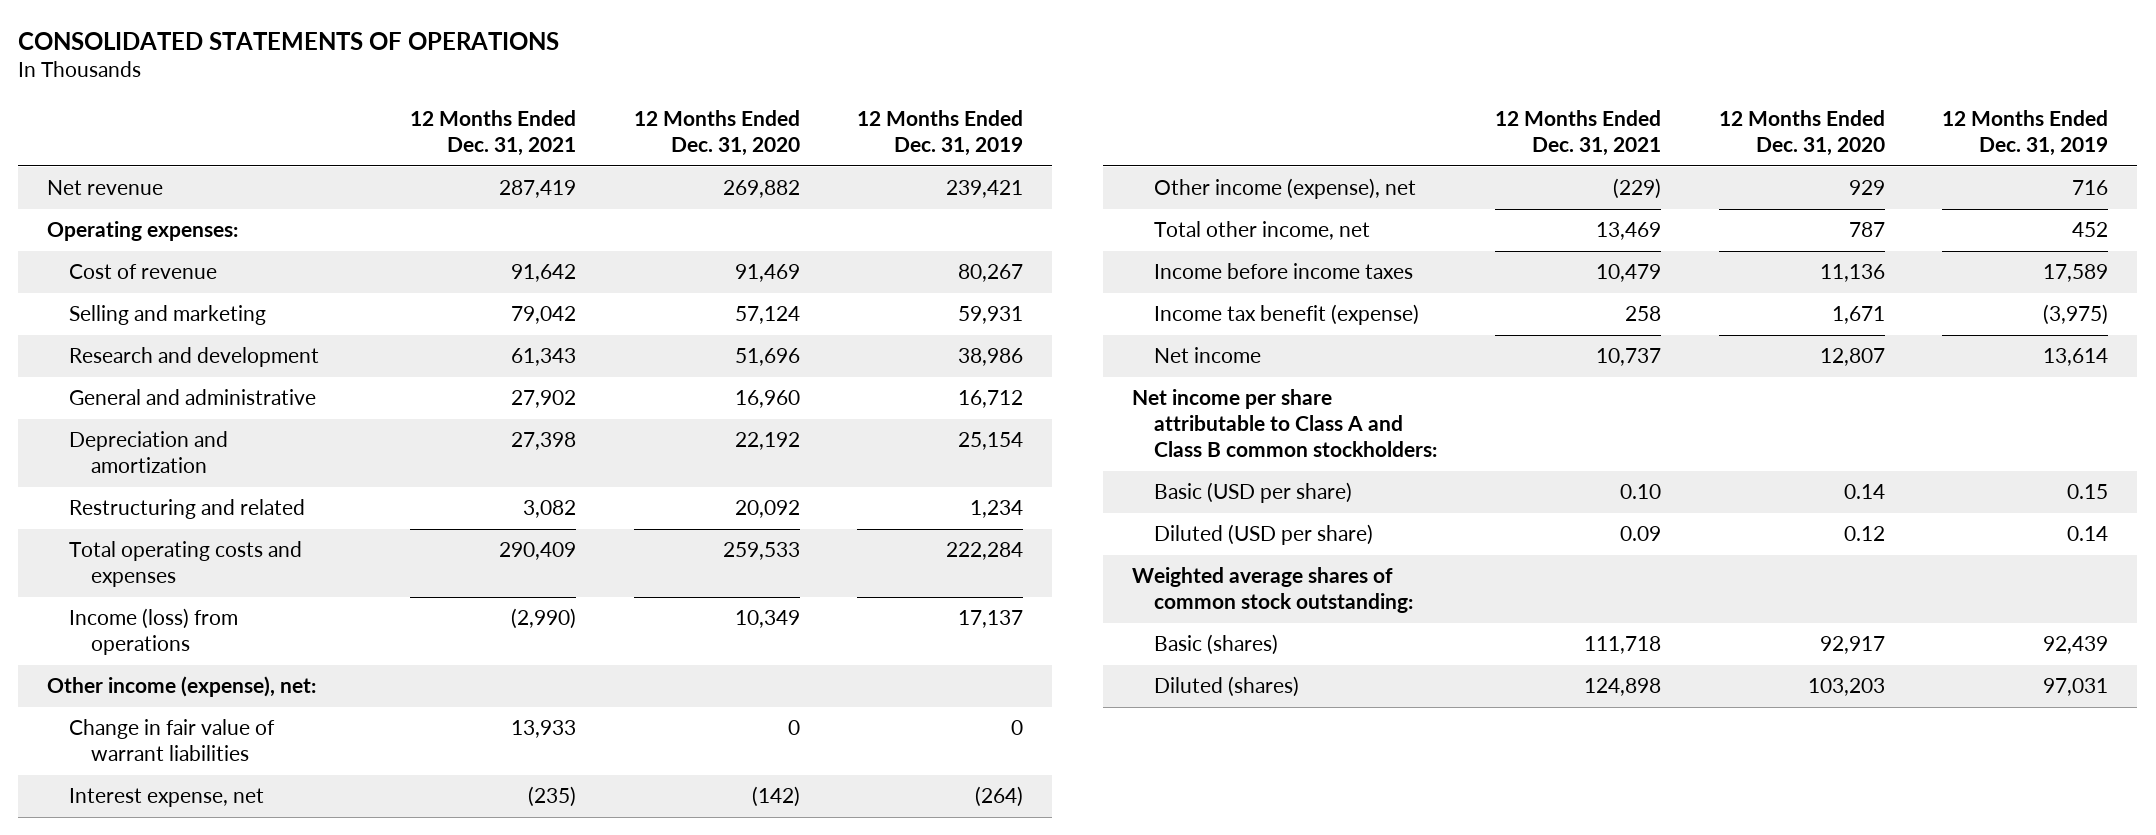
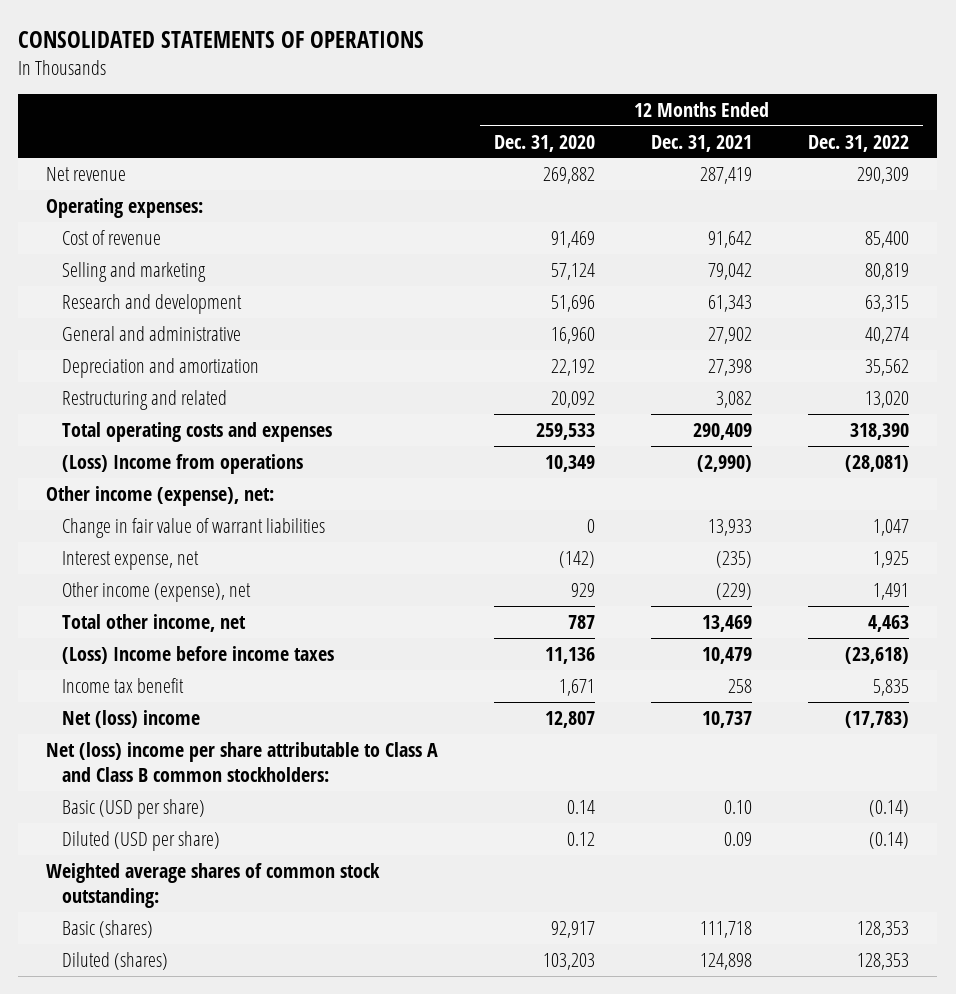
[857,110,1024,156] 12 Months Ended Dec. 31, 2019 -> none
none -> [808,134,910,152] Dec. 31, 2022
[68,608,238,656] Income (loss) from operations -> [61,453,303,474] (Loss) Income from operations
[1153,263,1413,280] Income before income taxes -> [61,645,334,664] (Loss) Income before income taxes
[1153,304,1419,326] Income tax benefit (expense) -> [61,677,184,693] Income tax benefit
[1153,347,1261,364] Net income -> [61,709,200,728] Net (loss) income
[1132,389,1437,457] Net income per share attributable to Class A and Class B common stockholders: -> [46,741,439,782] Net (loss) income per share attributable to Class A and Class B common stockholders:

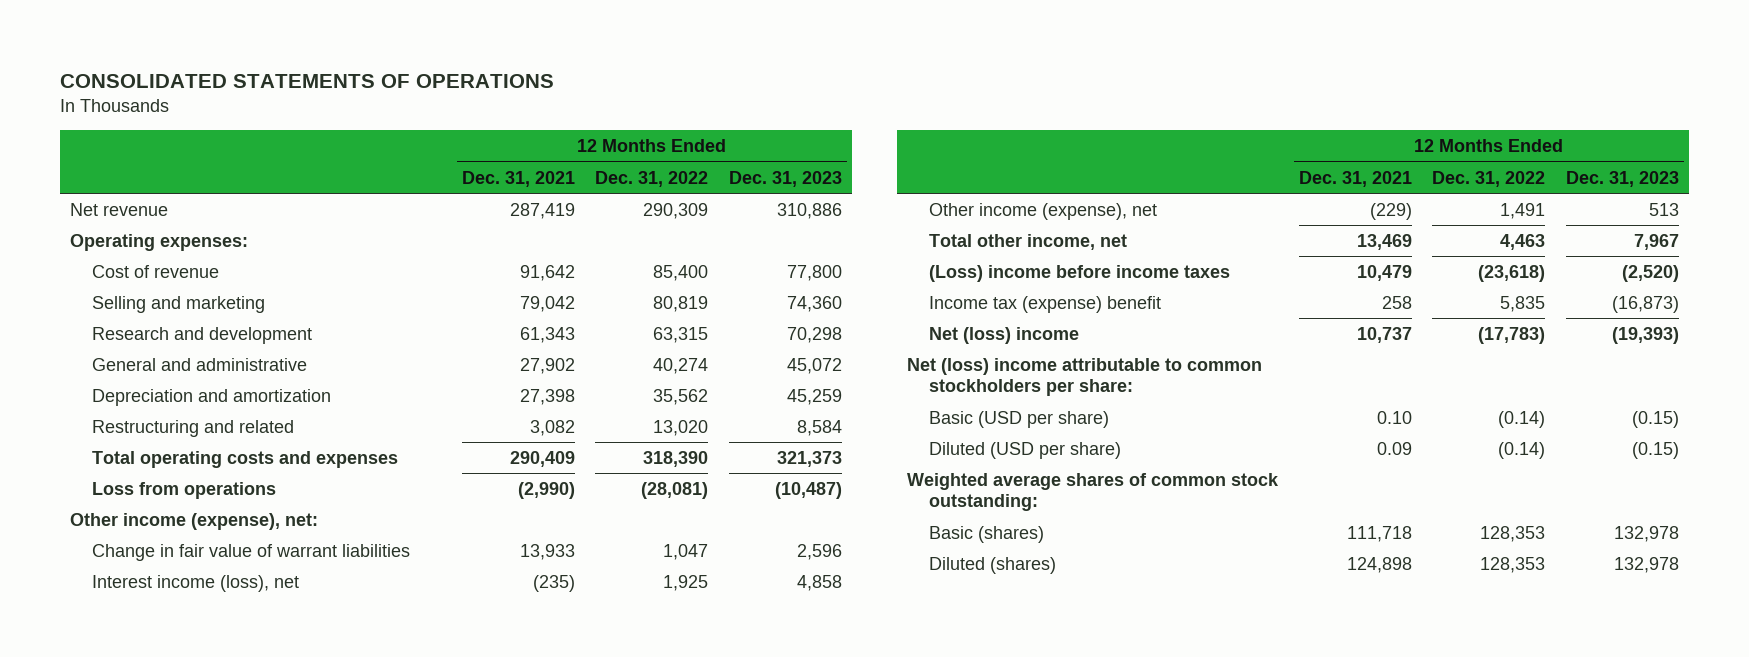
[494,134,596,152] Dec. 31, 2020 -> none
none -> [728,170,842,187] Dec. 31, 2023
[61,453,303,474] (Loss) Income from operations -> [91,481,276,499] Loss from operations
[61,550,199,570] Interest expense, net -> [91,574,299,592] Interest income (loss), net
[61,645,334,664] (Loss) Income before income taxes -> [928,264,1230,282] (Loss) income before income taxes
[61,677,184,693] Income tax benefit -> [928,295,1161,313] Income tax (expense) benefit
[46,741,439,782] Net (loss) income per share attributable to Class A and Class B common stockholders: -> [907,357,1263,397] Net (loss) income attributable to common stockholders per share:

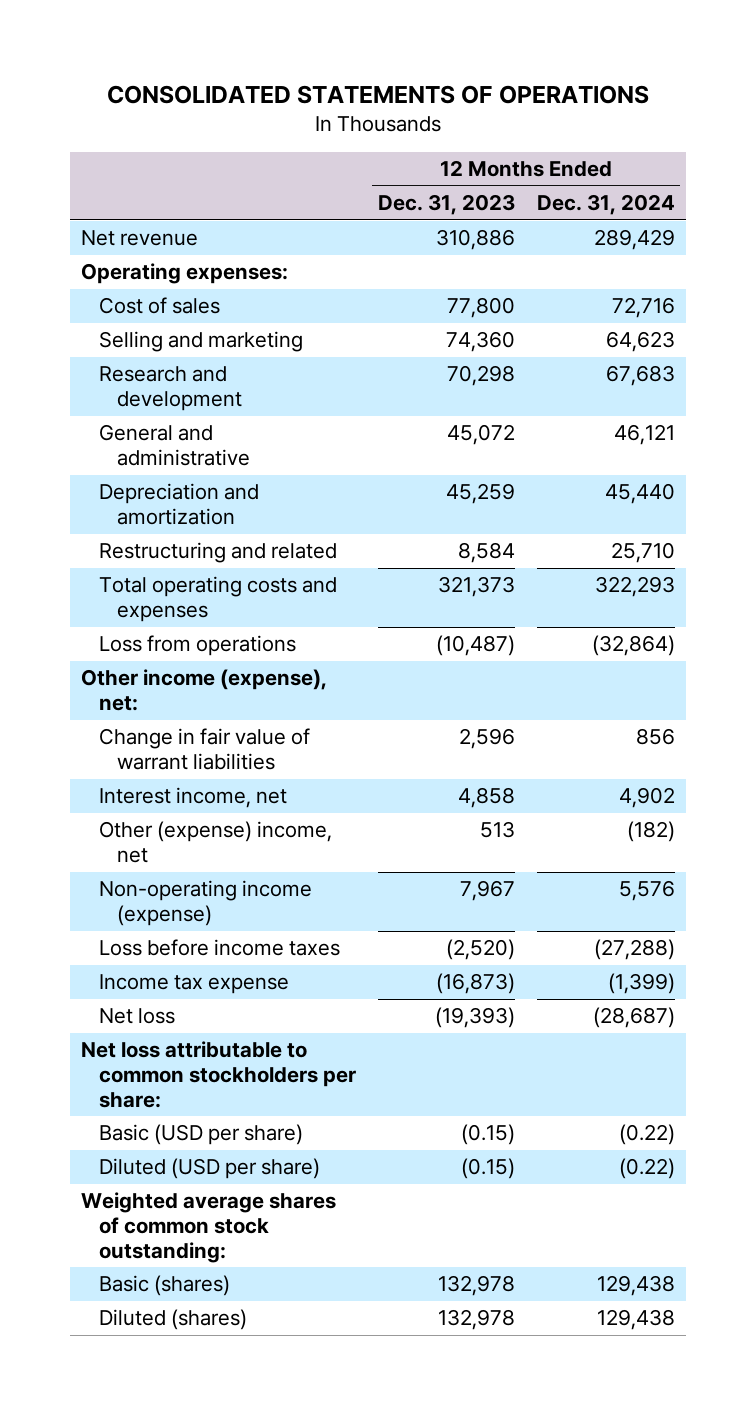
[461,170,575,187] Dec. 31, 2021 -> none
[595,170,709,187] Dec. 31, 2022 -> none
none -> [536,194,675,216] Dec. 31, 2024
[91,264,219,278] Cost of revenue -> [98,297,220,315] Cost of sales
[91,574,299,592] Interest income (loss), net -> [98,787,287,809] Interest income, net
[928,202,1157,220] Other income (expense), net -> [98,821,332,864] Other (expense) income, net
[928,233,1127,250] Total other income, net -> [98,880,312,927] Non-operating income (expense)
[928,264,1230,282] (Loss) income before income taxes -> [98,939,340,957] Loss before income taxes
[928,295,1161,313] Income tax (expense) benefit -> [98,974,289,995] Income tax expense
[928,326,1079,344] Net (loss) income -> [98,1008,175,1025] Net loss
[907,357,1263,397] Net (loss) income attributable to common stockholders per share: -> [80,1041,356,1108] Net loss attributable to common stockholders per share:

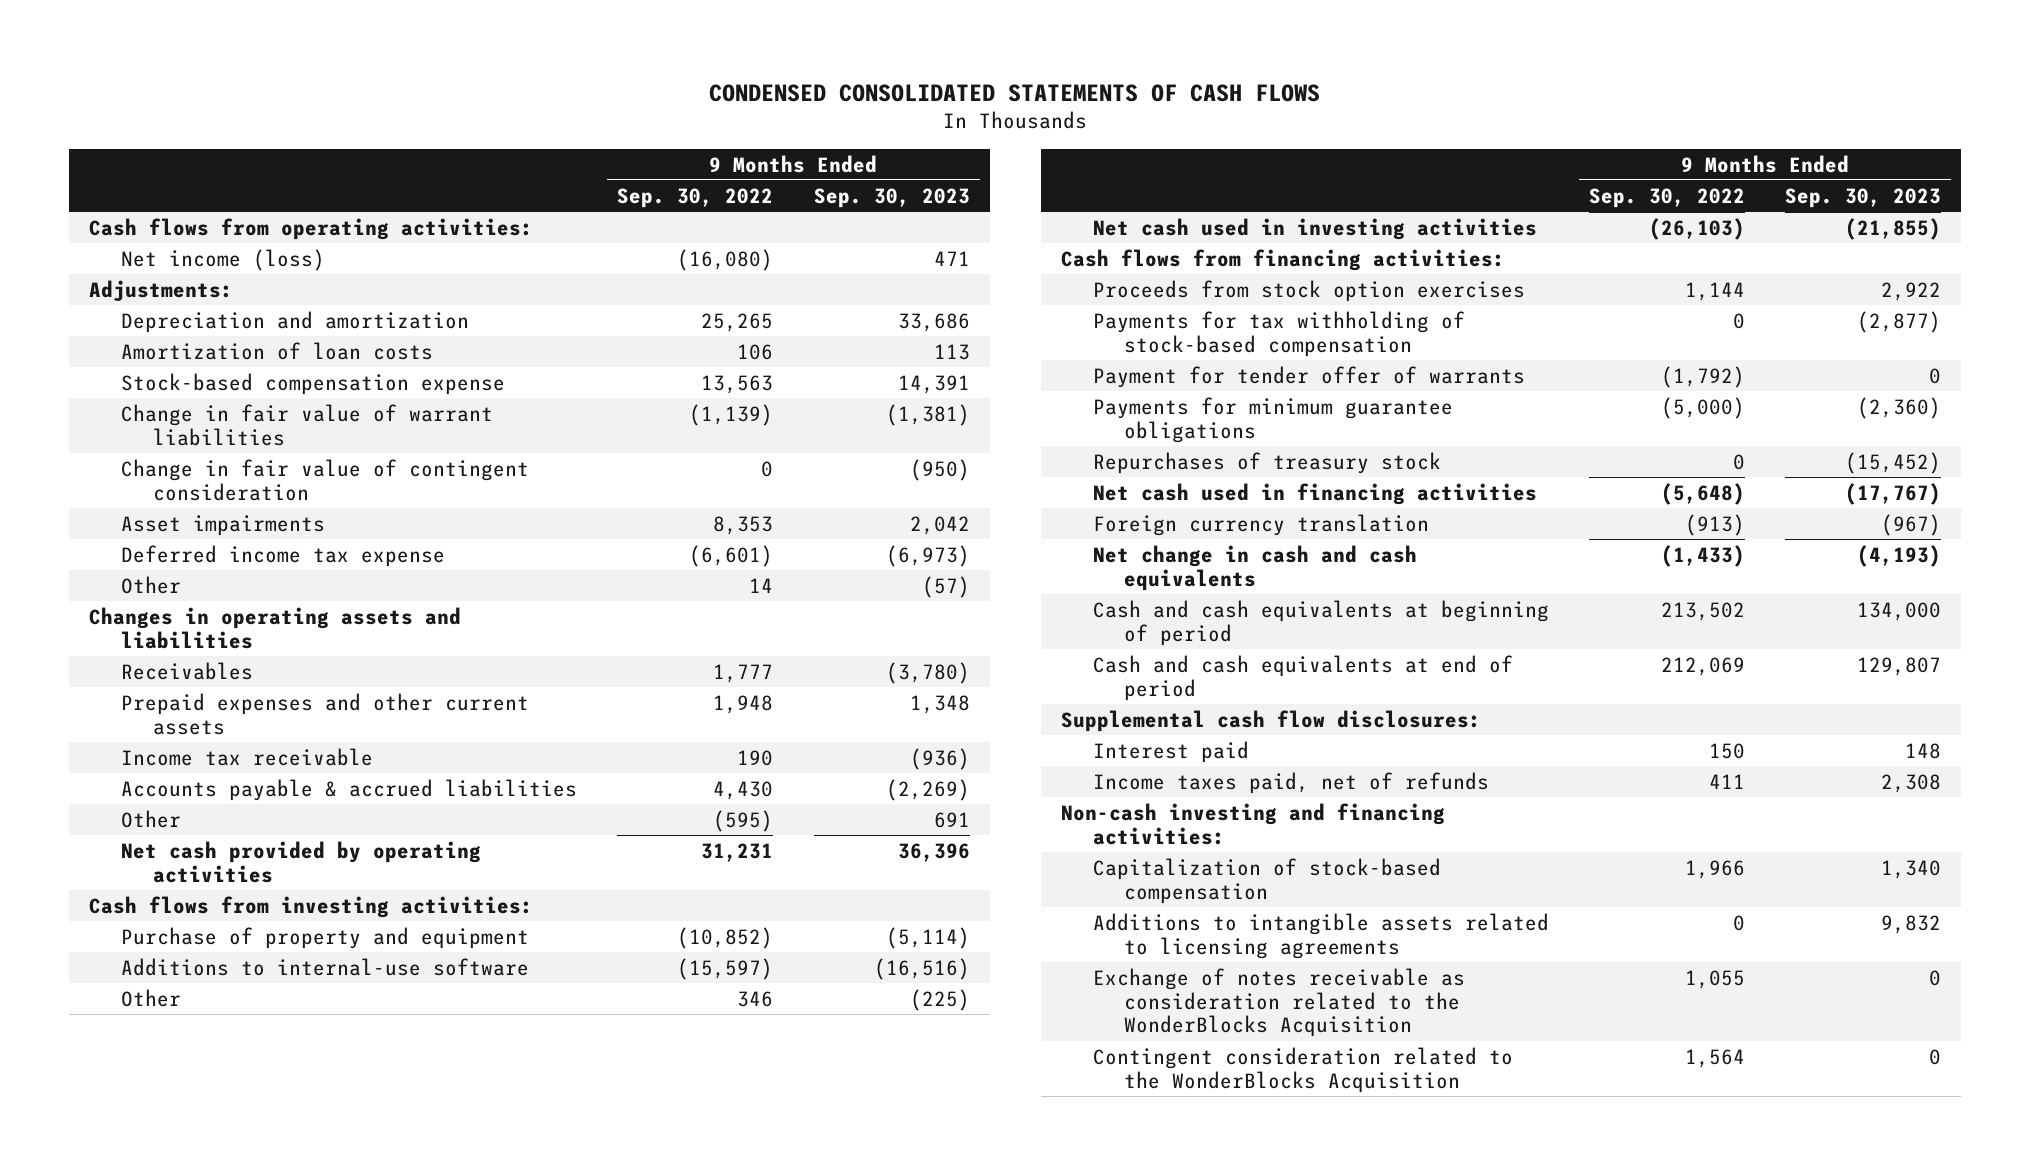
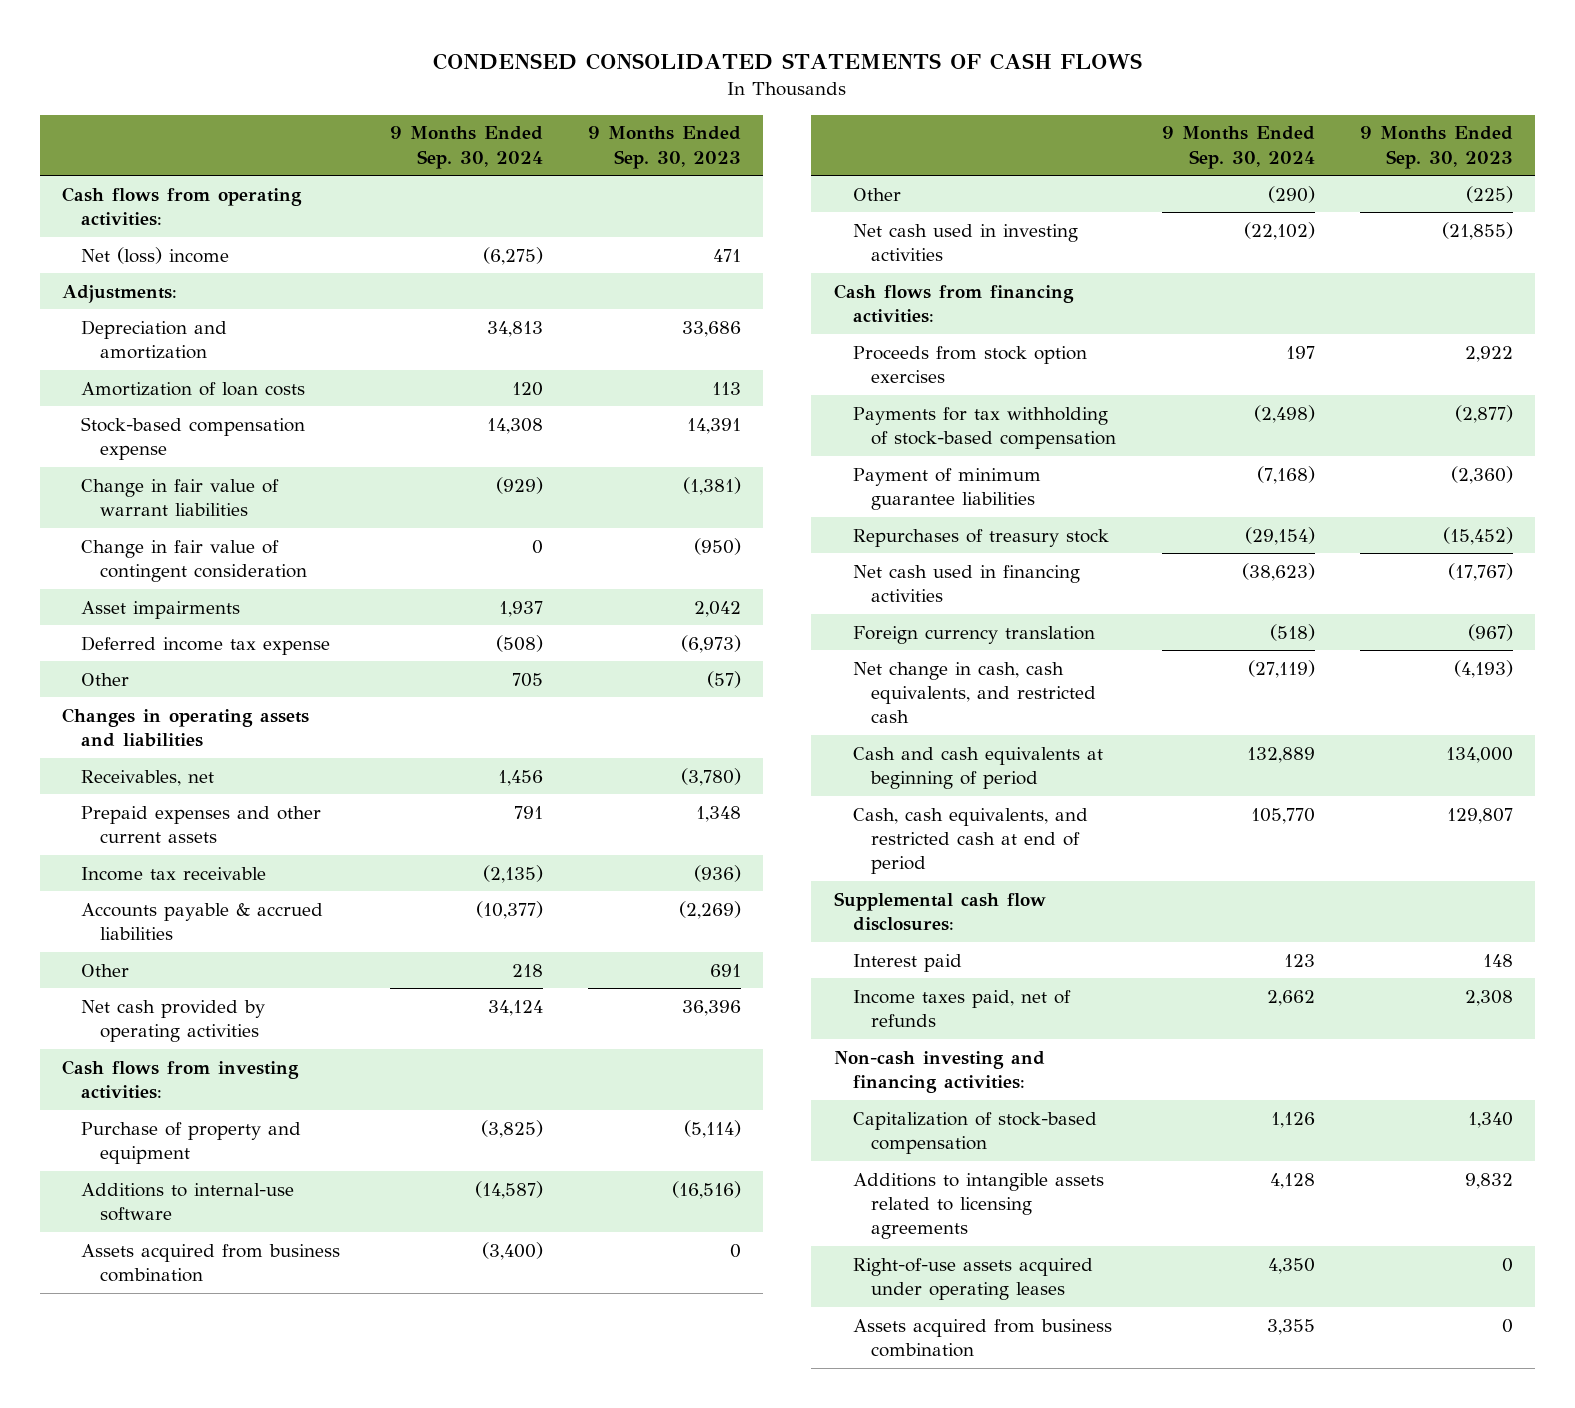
[617,187,774,208] Sep. 30, 2022 -> none
none -> [389,126,543,169] 9 Months Ended Sep. 30, 2024
[120,248,325,271] Net income (loss) -> [80,246,229,264] Net (loss) income
[120,661,253,680] Receivables -> [80,769,214,786] Receivables, net
none -> [80,1243,340,1283] Assets acquired from business combination
[1092,365,1525,388] Payment for tender offer of warrants -> none
[1092,396,1453,443] Payments for minimum guarantee obligations -> [852,467,1041,511] Payment of minimum guarantee liabilities
[1092,544,1417,591] Net change in cash and cash equivalents -> [852,661,1097,724] Net change in cash, cash equivalents, and restricted cash
[1092,654,1513,701] Cash and cash equivalents at end of period -> [852,807,1088,875] Cash, cash equivalents, and restricted cash at end of period
[1092,967,1465,1038] Exchange of notes receivable as consideration related to the WonderBlocks Acquisition -> none
[1092,1046,1513,1093] Contingent consideration related to the WonderBlocks Acquisition -> none
none -> [852,1257,1093,1301] Right-of-use assets acquired under operating leases
none -> [852,1318,1112,1358] Assets acquired from business combination

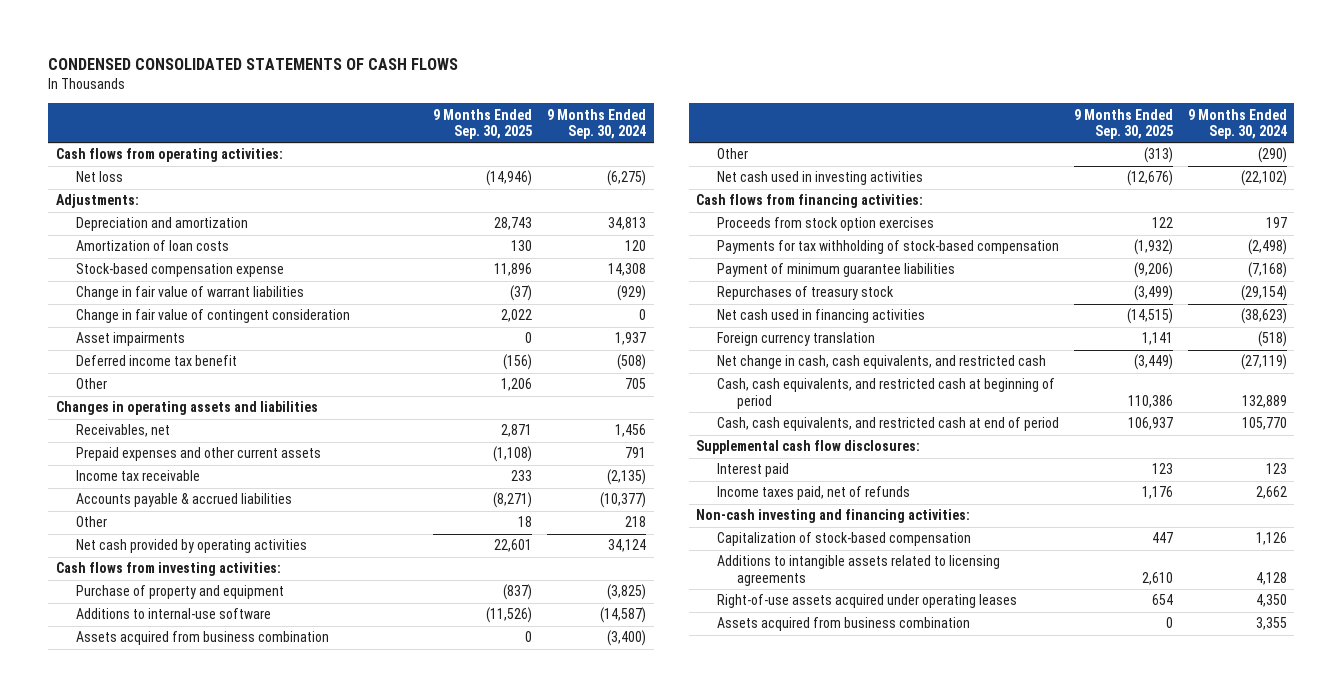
[587,126,741,169] 9 Months Ended Sep. 30, 2023 -> none
none -> [433,108,533,140] 9 Months Ended Sep. 30, 2025
[80,246,229,264] Net (loss) income -> [76,171,124,183] Net loss
[80,635,330,655] Deferred income tax expense -> [76,355,238,367] Deferred income tax benefit
[852,746,1103,790] Cash and cash equivalents at beginning of period -> [716,378,1055,409] Cash, cash equivalents, and restricted cash at beginning of period

